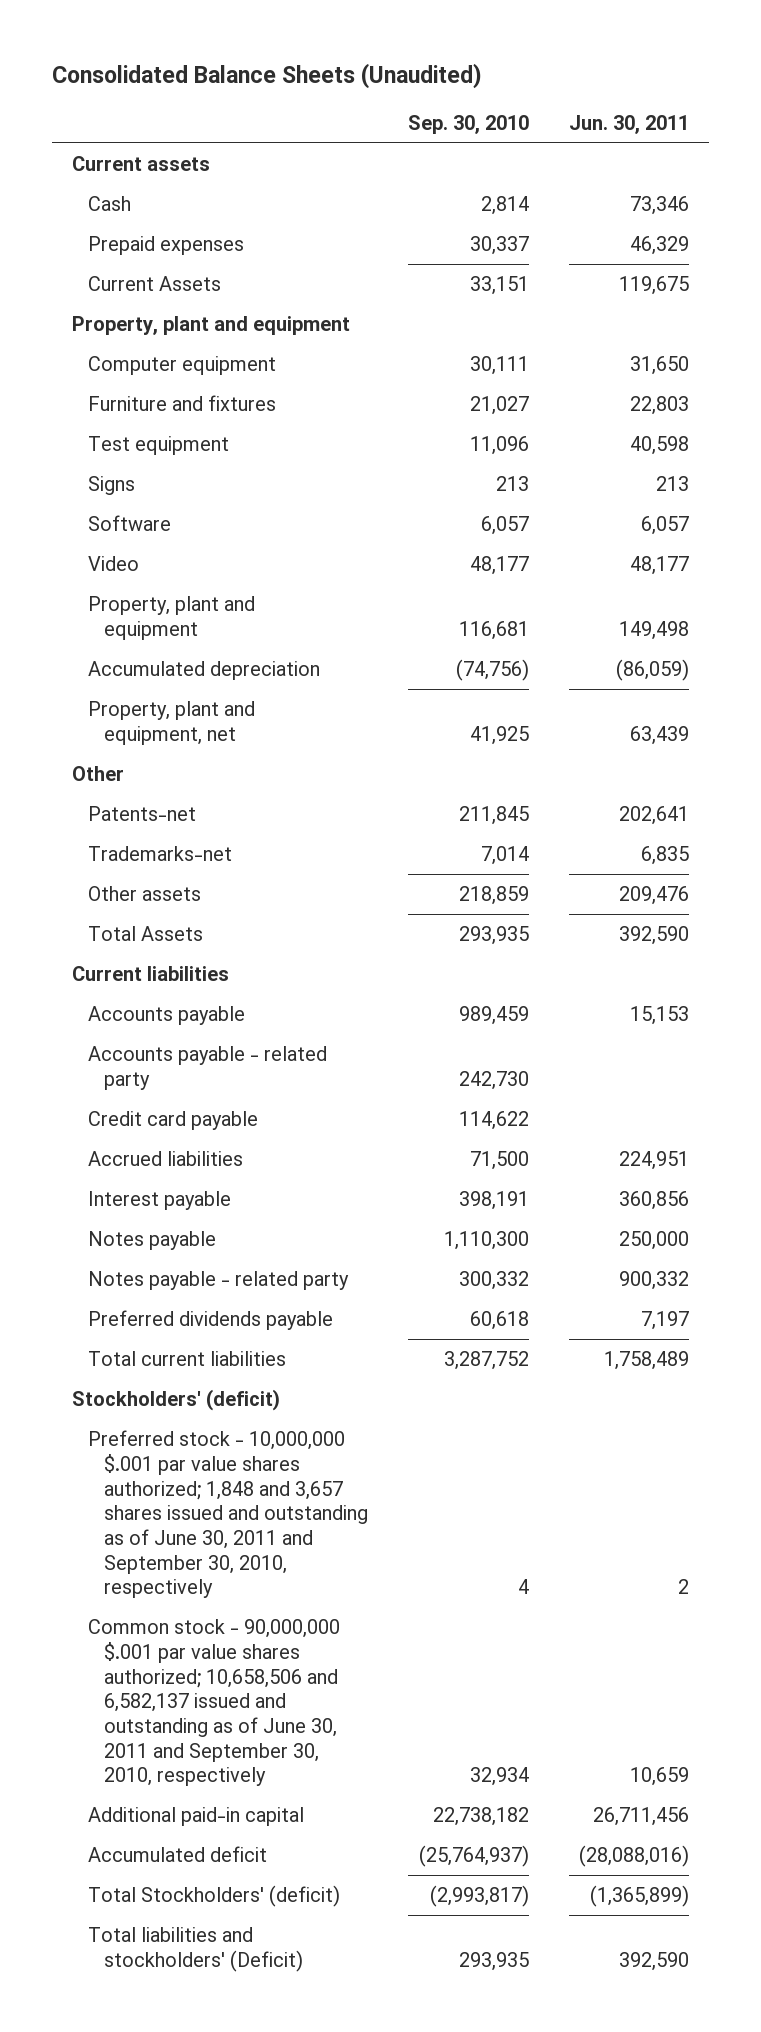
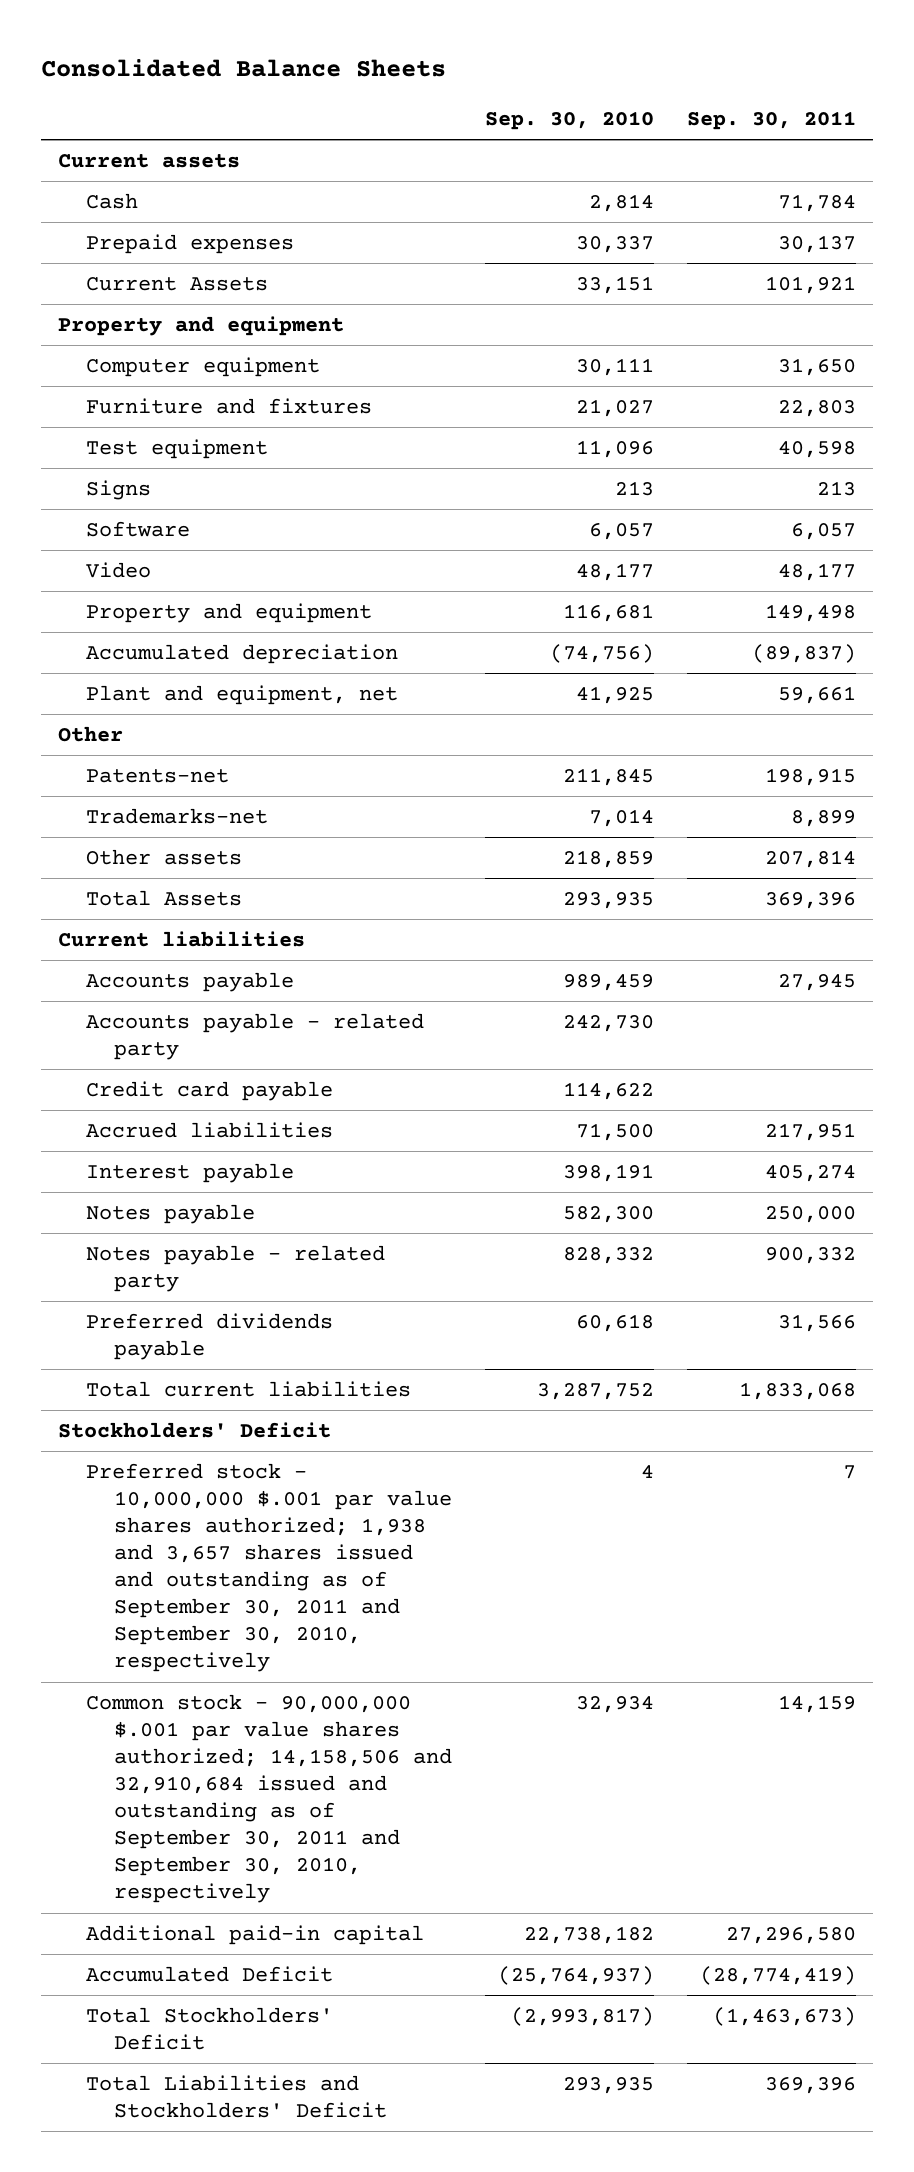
[51,62,482,89] Consolidated Balance Sheets (Unaudited) -> [41,58,447,77] Consolidated Balance Sheets
[569,114,690,134] Jun. 30, 2011 -> none
none -> [687,111,857,131] Sep. 30, 2011
[71,316,350,336] Property, plant and equipment -> [57,316,344,337] Property and equipment
[88,596,256,640] Property, plant and equipment -> [85,603,372,624] Property and equipment
[88,701,256,745] Property, plant and equipment, net -> [85,685,398,706] Plant and equipment, net
[444,1231,530,1251] 1,110,300 -> [563,1206,655,1224] 582,300
[459,1271,530,1291] 300,332 -> [563,1247,655,1265] 828,332
[71,1389,280,1412] Stockholders' (deficit) -> [57,1422,331,1439] Stockholders' Deficit
[88,1430,369,1599] Preferred stock - 10,000,000 $.001 par value shares authorized; 1,848 and 3,657 shares issued and outstanding as of June 30, 2011 and September 30, 2010, respectively -> [85,1463,453,1673] Preferred stock - 10,000,000 $.001 par value shares authorized; 1,938 and 3,657 shares issued and outstanding as of September 30, 2011 and September 30, 2010, respectively
[88,1619,341,1787] Common stock - 90,000,000 $.001 par value shares authorized; 10,658,506 and 6,582,137 issued and outstanding as of June 30, 2011 and September 30, 2010, respectively -> [85,1694,453,1904] Common stock - 90,000,000 $.001 par value shares authorized; 14,158,506 and 32,910,684 issued and outstanding as of September 30, 2011 and September 30, 2010, respectively
[88,1846,268,1863] Accumulated deficit -> [85,1966,333,1983] Accumulated Deficit
[88,1885,341,1908] Total Stockholders' (deficit) -> [85,2007,333,2051] Total Stockholders' Deficit
[88,1927,304,1972] Total liabilities and stockholders' (Deficit) -> [85,2075,388,2119] Total Liabilities and Stockholders' Deficit

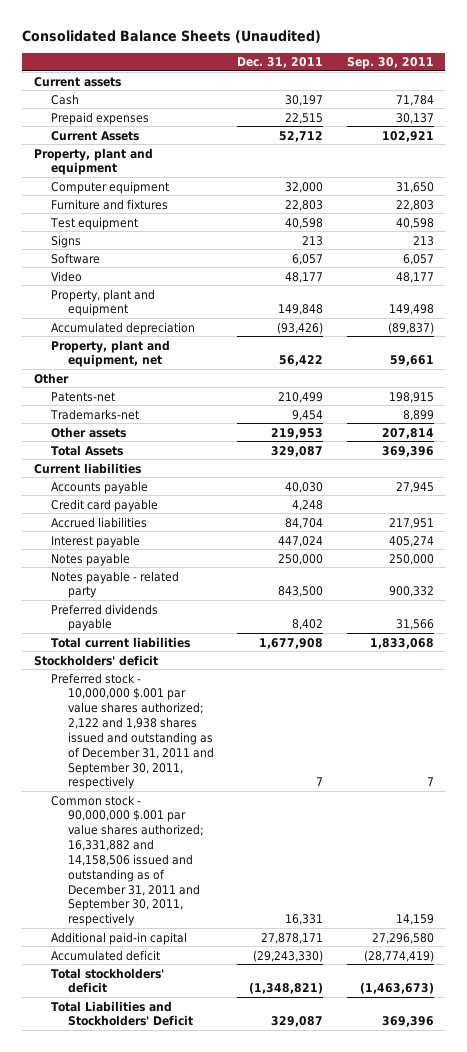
[41,58,447,77] Consolidated Balance Sheets -> [22,29,322,43] Consolidated Balance Sheets (Unaudited)
[485,111,655,131] Sep. 30, 2010 -> none
none -> [237,57,324,69] Dec. 31, 2011
[765,276,857,295] 101,921 -> [381,130,434,142] 102,921
[57,316,344,337] Property and equipment -> [33,147,153,176] Property, plant and equipment
[85,603,372,624] Property and equipment -> [50,288,155,317] Property, plant and equipment
[85,685,398,706] Plant and equipment, net -> [50,339,170,368] Property, plant and equipment, net
[85,1013,424,1061] Accounts payable - related party -> none
[57,1422,331,1439] Stockholders' Deficit -> [33,654,158,666] Stockholders' deficit
[85,1463,453,1673] Preferred stock - 10,000,000 $.001 par value shares authorized; 1,938 and 3,657 shares issued and outstanding as of September 30, 2011 and September 30, 2010, respectively -> [50,672,215,790] Preferred stock - 10,000,000 $.001 par value shares authorized; 2,122 and 1,938 shares issued and outstanding as of December 31, 2011 and September 30, 2011, respectively
[85,1694,453,1904] Common stock - 90,000,000 $.001 par value shares authorized; 14,158,506 and 32,910,684 issued and outstanding as of September 30, 2011 and September 30, 2010, respectively -> [50,794,205,927] Common stock - 90,000,000 $.001 par value shares authorized; 16,331,882 and 14,158,506 issued and outstanding as of December 31, 2011 and September 30, 2011, respectively
[85,1966,333,1983] Accumulated Deficit -> [50,949,160,961] Accumulated deficit
[85,2007,333,2051] Total Stockholders' Deficit -> [50,967,164,994] Total stockholders' deficit

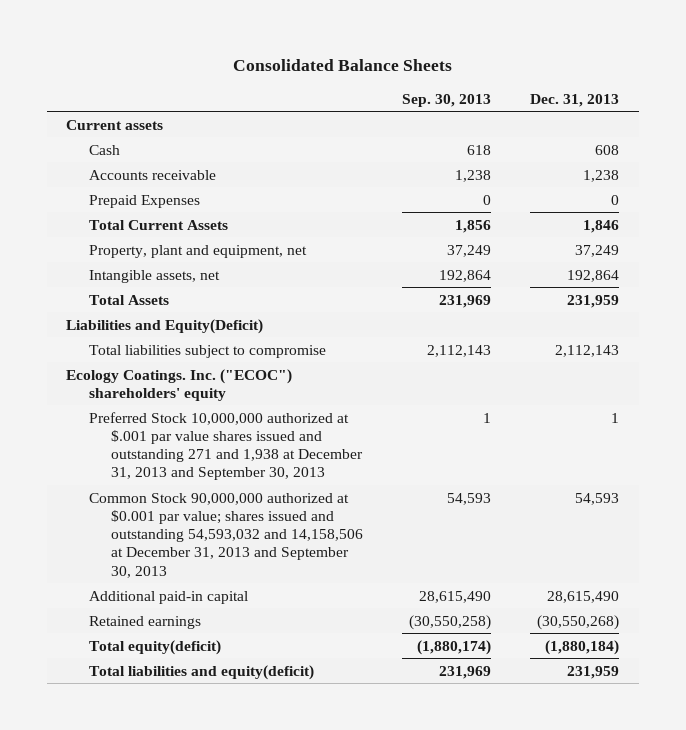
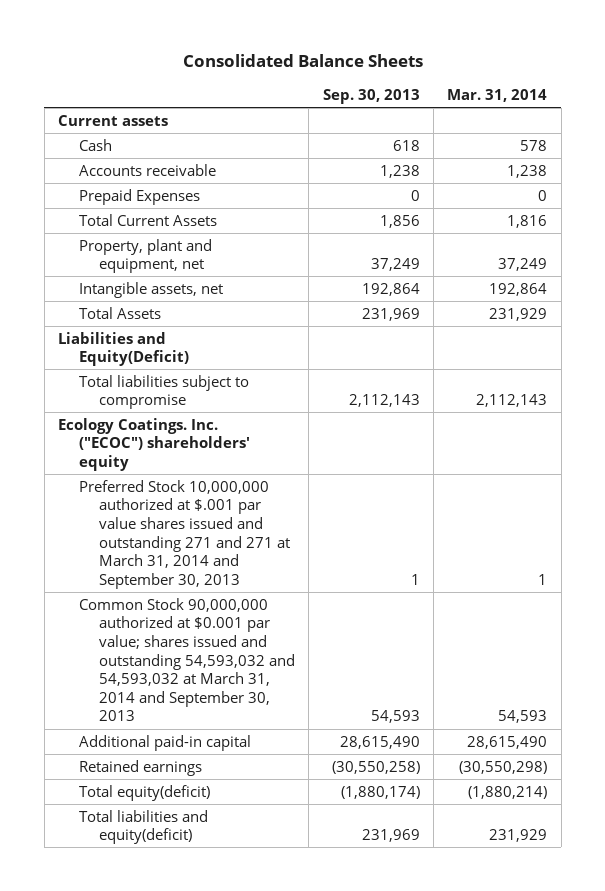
[530,93,620,107] Dec. 31, 2013 -> none
none -> [447,89,548,103] Mar. 31, 2014
[88,411,363,481] Preferred Stock 10,000,000 authorized at $.001 par value shares issued and outstanding 271 and 1,938 at December 31, 2013 and September 30, 2013 -> [78,479,291,589] Preferred Stock 10,000,000 authorized at $.001 par value shares issued and outstanding 271 and 271 at March 31, 2014 and September 30, 2013
[88,492,363,578] Common Stock 90,000,000 authorized at $0.001 par value; shares issued and outstanding 54,593,032 and 14,158,506 at December 31, 2013 and September 30, 2013 -> [78,597,296,722] Common Stock 90,000,000 authorized at $0.001 par value; shares issued and outstanding 54,593,032 and 54,593,032 at March 31, 2014 and September 30, 2013

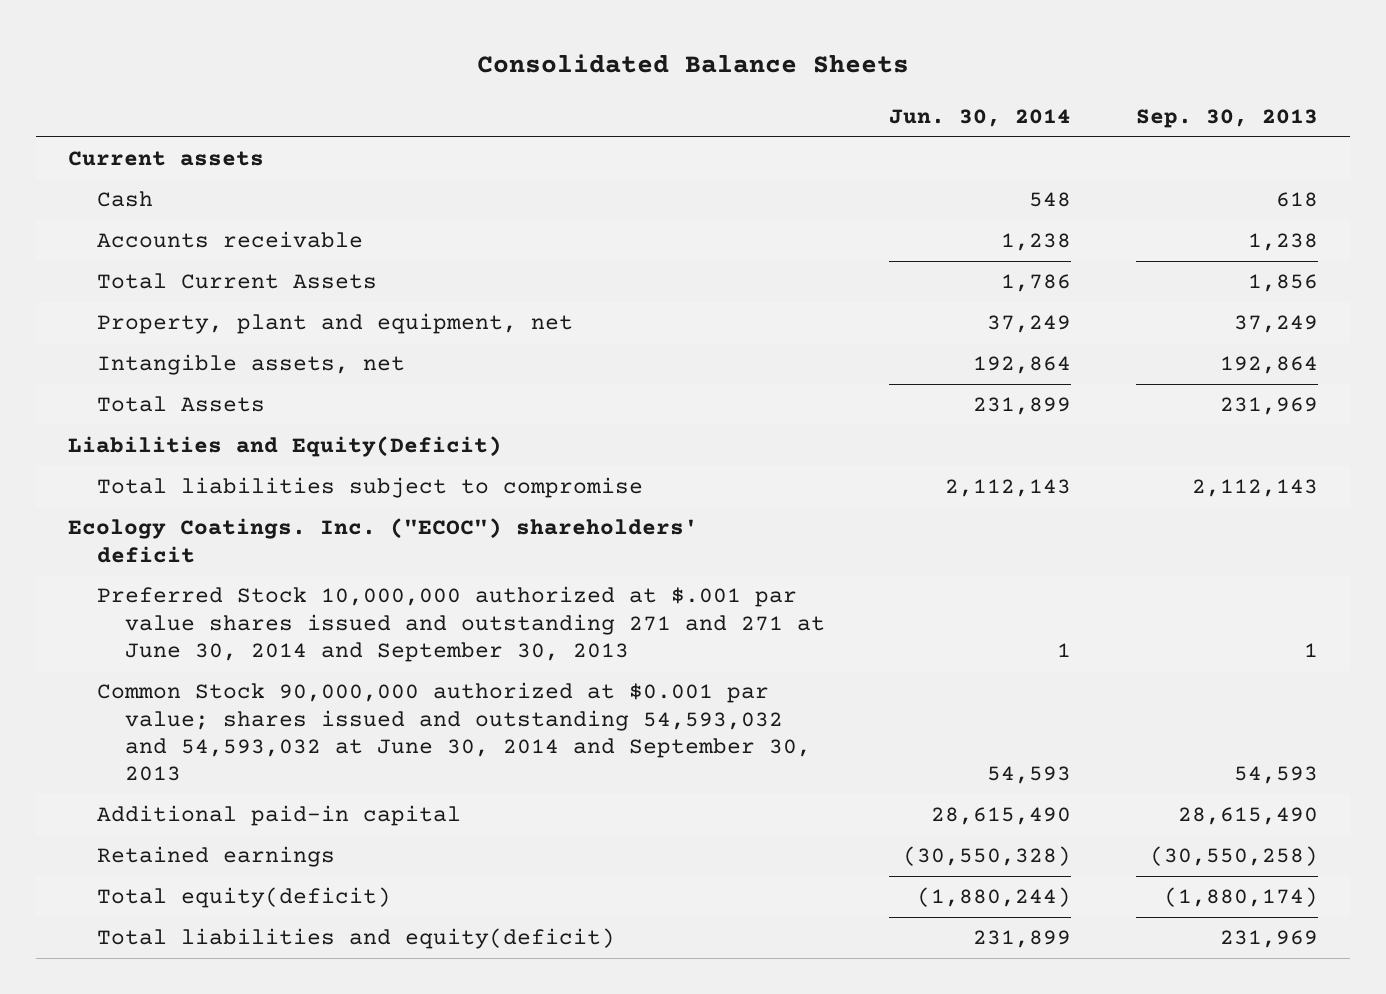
[447,89,548,103] Mar. 31, 2014 -> none
none -> [889,108,1072,127] Jun. 30, 2014
[78,188,200,205] Prepaid Expenses -> none
[58,417,250,471] Ecology Coatings. Inc. ("ECOC") shareholders' equity -> [68,518,699,563] Ecology Coatings. Inc. ("ECOC") shareholders' deficit
[78,479,291,589] Preferred Stock 10,000,000 authorized at $.001 par value shares issued and outstanding 271 and 271 at March 31, 2014 and September 30, 2013 -> [96,586,826,662] Preferred Stock 10,000,000 authorized at $.001 par value shares issued and outstanding 271 and 271 at June 30, 2014 and September 30, 2013
[78,597,296,722] Common Stock 90,000,000 authorized at $0.001 par value; shares issued and outstanding 54,593,032 and 54,593,032 at March 31, 2014 and September 30, 2013 -> [96,682,812,782] Common Stock 90,000,000 authorized at $0.001 par value; shares issued and outstanding 54,593,032 and 54,593,032 at June 30, 2014 and September 30, 2013

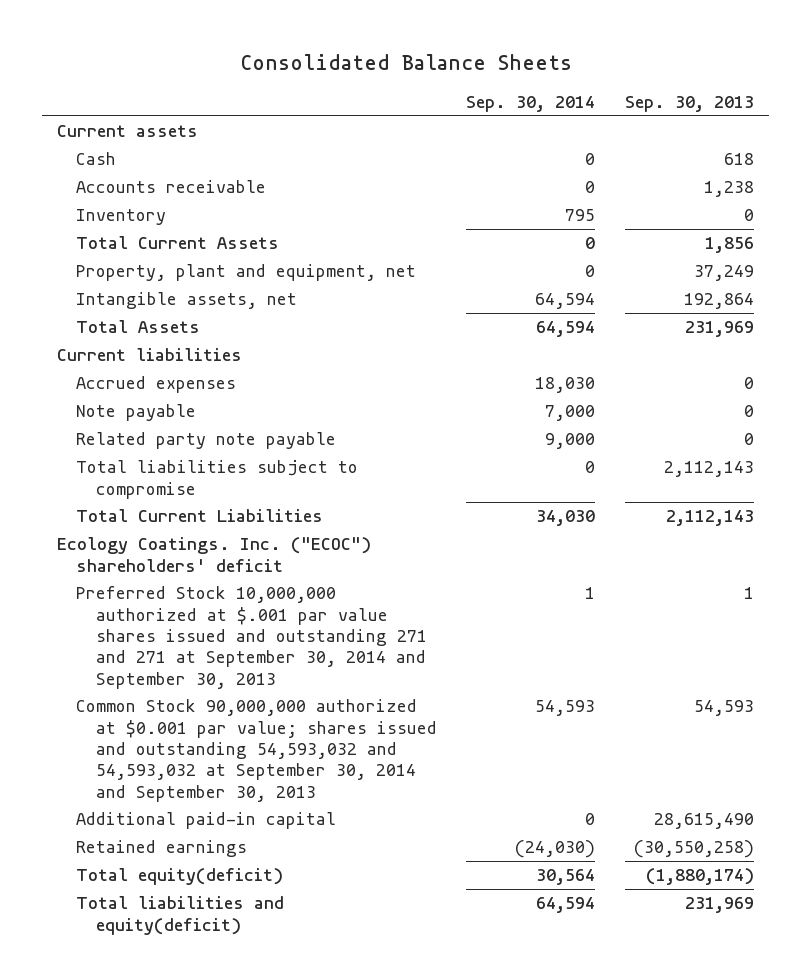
[889,108,1072,127] Jun. 30, 2014 -> none
none -> [466,96,596,113] Sep. 30, 2014
none -> [76,209,167,226] Inventory
[68,436,503,458] Liabilities and Equity(Deficit) -> none
none -> [56,348,242,362] Current liabilities
none -> [76,376,237,394] Accrued expenses
none -> [76,404,197,422] Note payable
none -> [76,432,337,450] Related party note payable
none -> [76,509,324,523] Total Current Liabilities
[96,586,826,662] Preferred Stock 10,000,000 authorized at $.001 par value shares issued and outstanding 271 and 271 at June 30, 2014 and September 30, 2013 -> [76,586,427,689] Preferred Stock 10,000,000 authorized at $.001 par value shares issued and outstanding 271 and 271 at September 30, 2014 and September 30, 2013
[96,682,812,782] Common Stock 90,000,000 authorized at $0.001 par value; shares issued and outstanding 54,593,032 and 54,593,032 at June 30, 2014 and September 30, 2013 -> [76,699,437,802] Common Stock 90,000,000 authorized at $0.001 par value; shares issued and outstanding 54,593,032 and 54,593,032 at September 30, 2014 and September 30, 2013

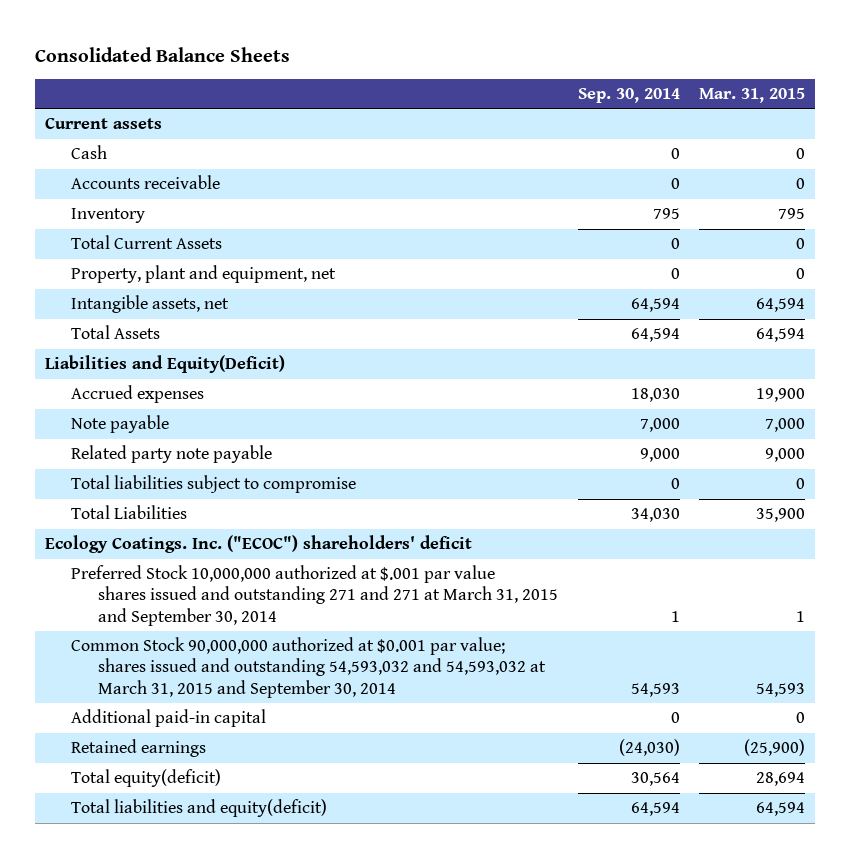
[625,96,755,113] Sep. 30, 2013 -> none
none -> [699,88,806,104] Mar. 31, 2015
[56,348,242,362] Current liabilities -> none
none -> [44,355,285,374] Liabilities and Equity(Deficit)
[76,509,324,523] Total Current Liabilities -> [71,505,188,520] Total Liabilities
[76,586,427,689] Preferred Stock 10,000,000 authorized at $.001 par value shares issued and outstanding 271 and 271 at September 30, 2014 and September 30, 2013 -> [71,565,559,626] Preferred Stock 10,000,000 authorized at $.001 par value shares issued and outstanding 271 and 271 at March 31, 2015 and September 30, 2014
[76,699,437,802] Common Stock 90,000,000 authorized at $0.001 par value; shares issued and outstanding 54,593,032 and 54,593,032 at September 30, 2014 and September 30, 2013 -> [71,637,547,698] Common Stock 90,000,000 authorized at $0.001 par value; shares issued and outstanding 54,593,032 and 54,593,032 at March 31, 2015 and September 30, 2014

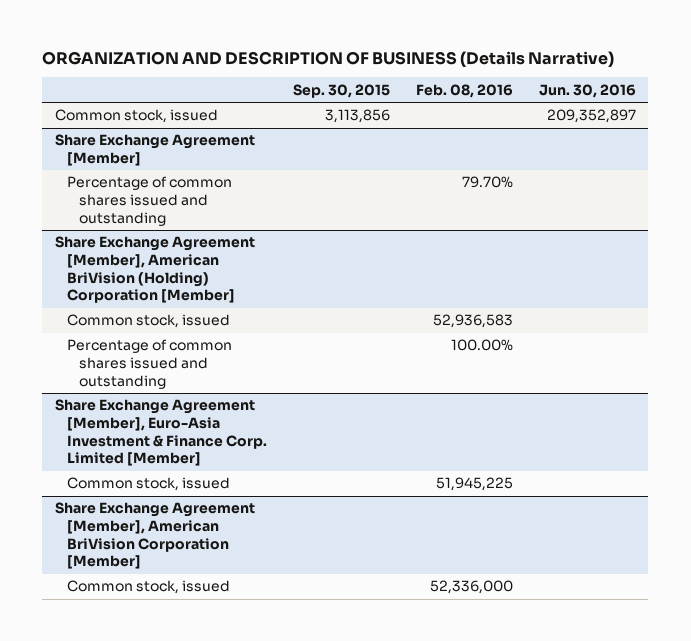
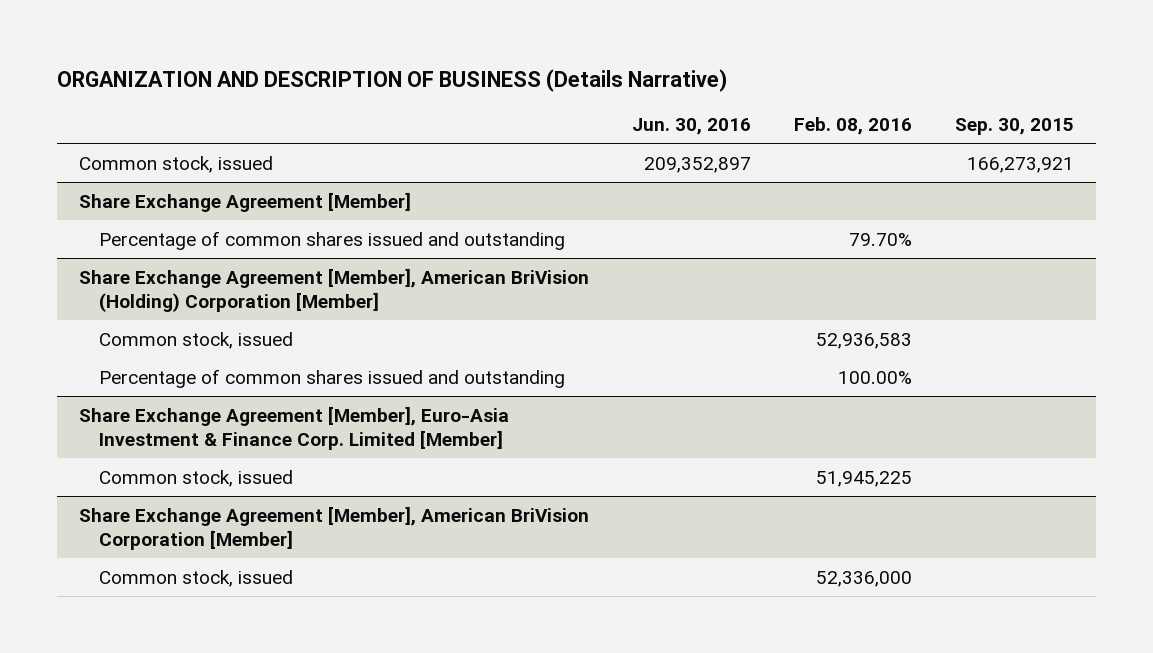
[324,109,390,124] 3,113,856 -> [967,156,1075,173] 166,273,921

